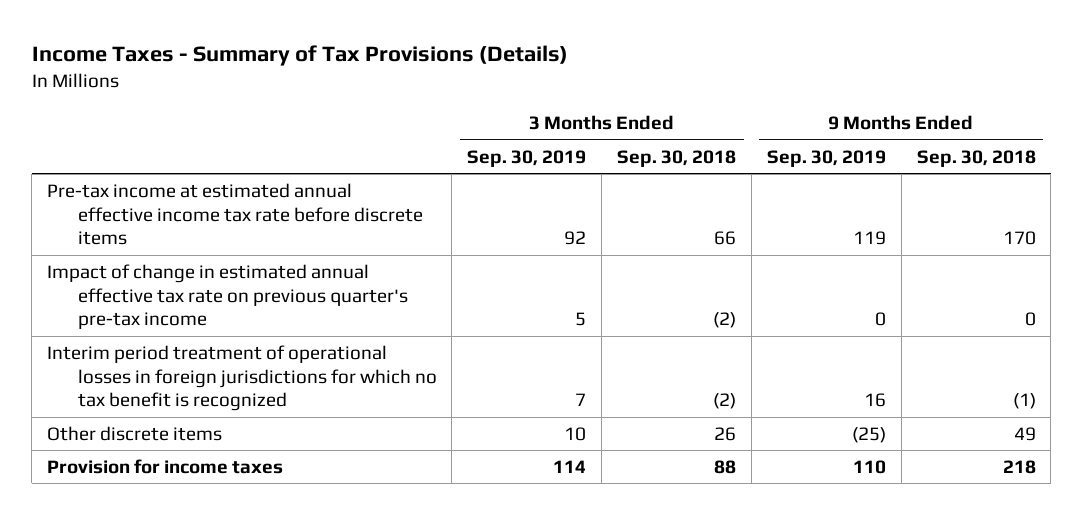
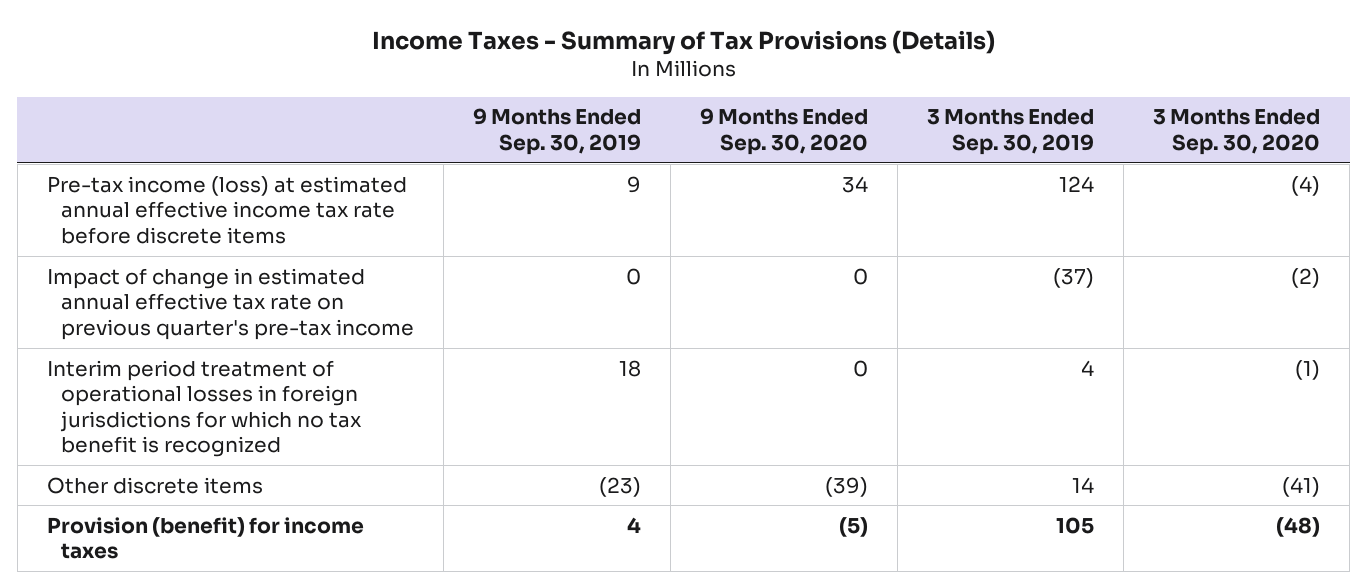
[617,149,737,167] Sep. 30, 2018 -> none
[916,149,1036,167] Sep. 30, 2018 -> none
none -> [700,108,869,155] 9 Months Ended Sep. 30, 2020
none -> [1153,109,1321,155] 3 Months Ended Sep. 30, 2020
[46,182,423,246] Pre-tax income at estimated annual effective income tax rate before discrete items -> [46,175,407,244] Pre-tax income (loss) at estimated annual effective income tax rate before discrete items
[564,231,587,246] 92 -> [1059,175,1095,192] 124
[852,231,886,246] 119 -> [627,175,642,193] 9
[575,312,587,327] 5 -> [1053,267,1095,288] (37)
[575,393,587,407] 7 -> [1081,359,1095,376] 4
[863,393,886,408] 16 -> [619,359,642,377] 18
[564,426,587,441] 10 -> [1072,476,1095,493] 14
[851,426,886,443] (25) -> [599,476,642,497] (23)
[46,458,283,474] Provision for income taxes -> [46,516,364,560] Provision (benefit) for income taxes
[553,459,587,473] 114 -> [1056,516,1095,534] 105
[852,459,886,474] 110 -> [627,516,642,533] 4

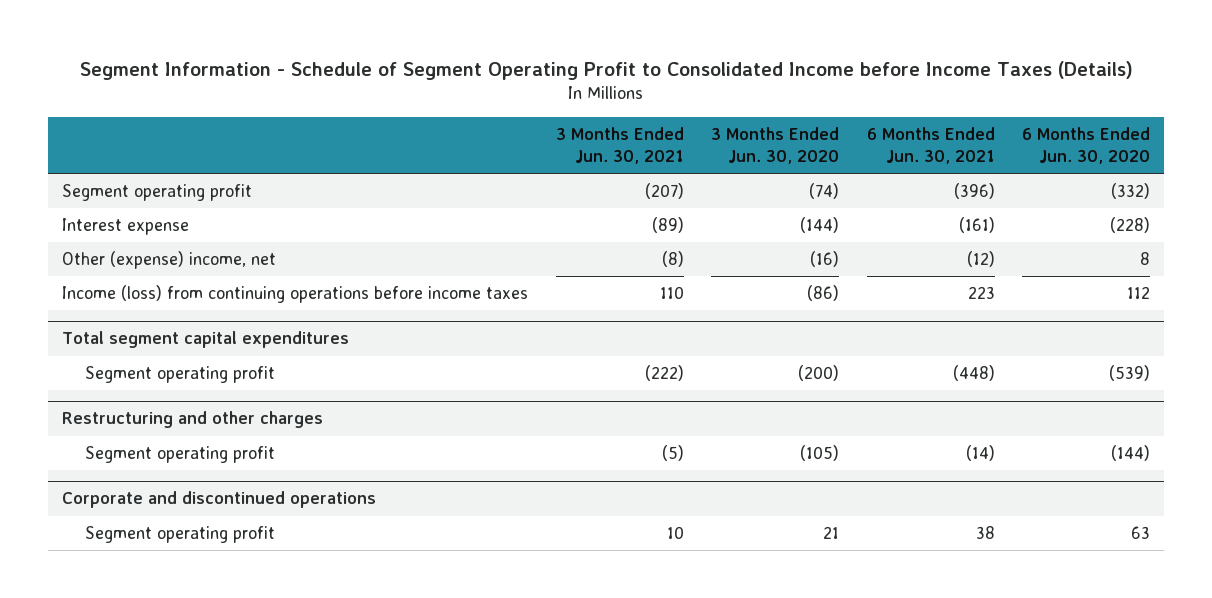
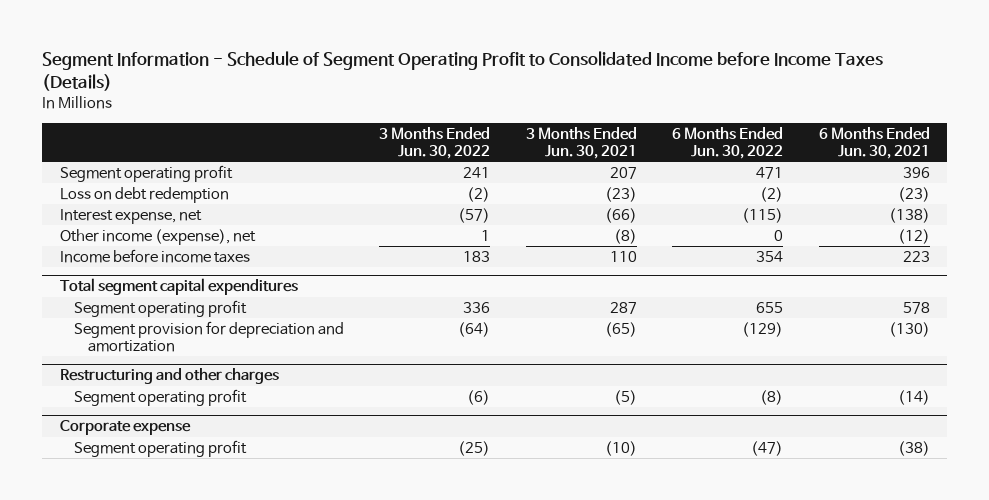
[711,127,840,165] 3 Months Ended Jun. 30, 2020 -> none
[1022,127,1151,165] 6 Months Ended Jun. 30, 2020 -> none
none -> [379,127,491,160] 3 Months Ended Jun. 30, 2022
none -> [672,127,784,160] 6 Months Ended Jun. 30, 2022
[644,183,684,200] (207) -> [609,166,637,179] 207
[953,183,995,200] (396) -> [902,166,930,178] 396
none -> [59,186,229,203] Loss on debt redemption
[62,218,190,236] Interest expense -> [59,208,202,224] Interest expense, net
[651,217,684,234] (89) -> [604,207,637,223] (66)
[958,217,995,234] (161) -> [888,207,930,223] (138)
[62,251,277,270] Other (expense) income, net -> [59,228,256,245] Other income (expense), net
[62,285,529,304] Income (loss) from continuing operations before income taxes -> [59,248,250,263] Income before income taxes
[644,365,684,382] (222) -> [609,301,637,314] 287
[952,365,995,382] (448) -> [902,301,930,314] 578
none -> [73,320,344,353] Segment provision for depreciation and amortization
[62,491,377,509] Corporate and discontinued operations -> [59,420,191,436] Corporate expense
[666,526,684,540] 10 -> [604,440,637,456] (10)
[975,526,995,540] 38 -> [897,440,930,456] (38)

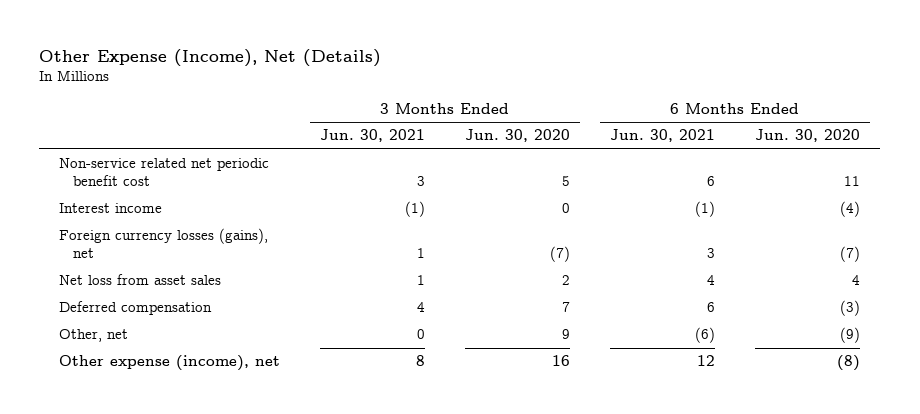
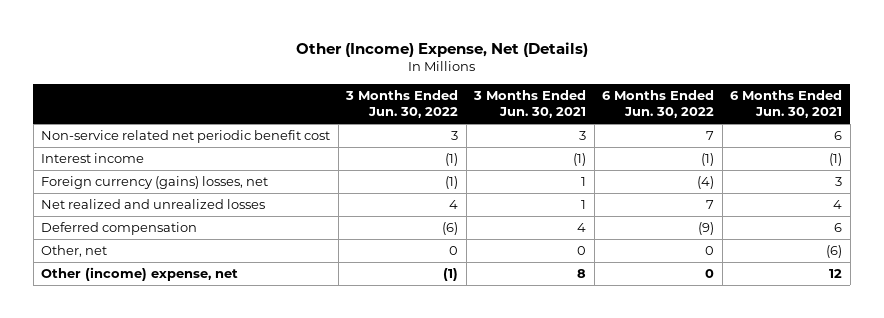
[39,48,382,67] Other Expense (Income), Net (Details) -> [295,41,588,57] Other (Income) Expense, Net (Details)
[465,129,571,143] Jun. 30, 2020 -> none
[755,129,861,143] Jun. 30, 2020 -> none
none -> [345,90,459,119] 3 Months Ended Jun. 30, 2022
none -> [602,90,715,119] 6 Months Ended Jun. 30, 2022
[59,274,222,286] Net loss from asset sales -> none
[59,228,269,259] Foreign currency losses (gains), net -> [41,176,269,190] Foreign currency (gains) losses, net
none -> [41,199,266,210] Net realized and unrealized losses
[59,355,281,372] Other expense (income), net -> [41,267,239,282] Other (income) expense, net

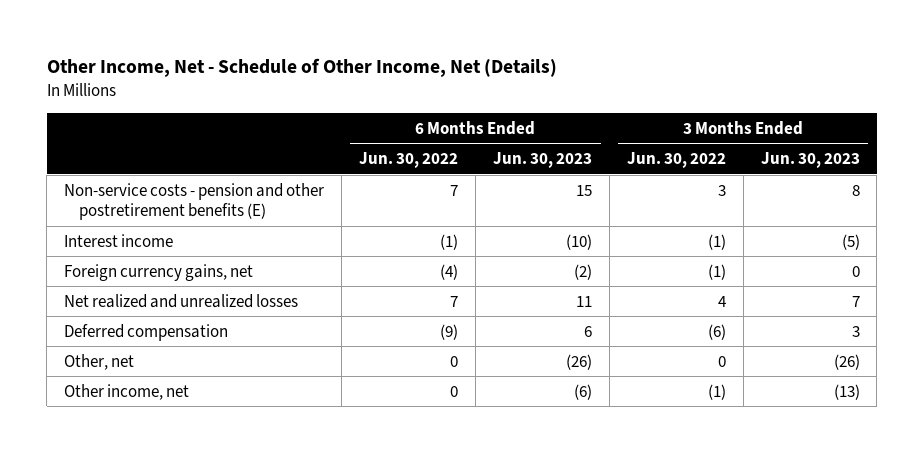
[295,41,588,57] Other (Income) Expense, Net (Details) -> [46,58,557,78] Other Income, Net - Schedule of Other Income, Net (Details)
[473,90,587,119] 3 Months Ended Jun. 30, 2021 -> none
[730,90,843,119] 6 Months Ended Jun. 30, 2021 -> none
none -> [492,152,592,169] Jun. 30, 2023
none -> [760,152,860,169] Jun. 30, 2023
[41,130,331,144] Non-service related net periodic benefit cost -> [64,182,325,221] Non-service costs - pension and other postretirement benefits (E)
[41,176,269,190] Foreign currency (gains) losses, net -> [64,263,254,281] Foreign currency gains, net
[41,267,239,282] Other (income) expense, net -> [64,383,190,400] Other income, net

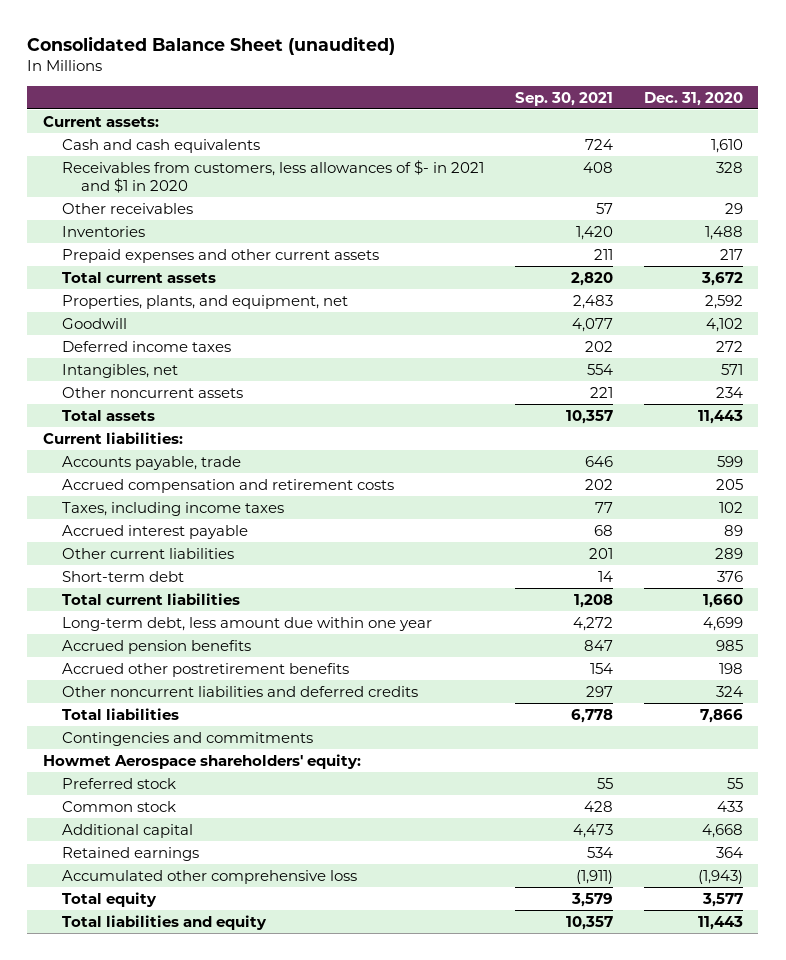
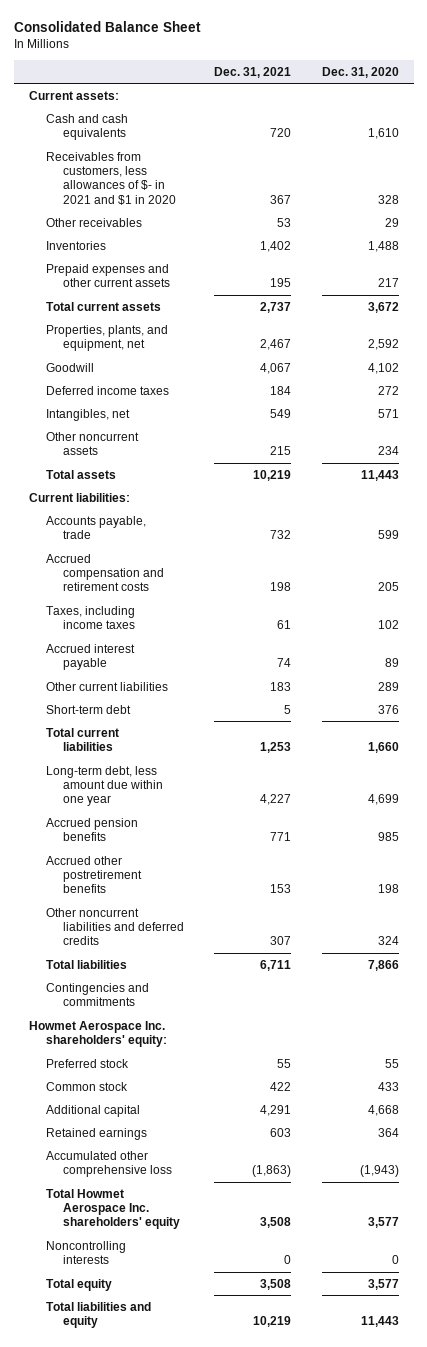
[27,35,396,55] Consolidated Balance Sheet (unaudited) -> [13,20,201,32] Consolidated Balance Sheet
[514,91,613,106] Sep. 30, 2021 -> none
none -> [214,66,292,78] Dec. 31, 2021
[43,753,362,769] Howmet Aerospace shareholders' equity: -> [28,1020,167,1048] Howmet Aerospace Inc. shareholders' equity:
none -> [45,1188,180,1230] Total Howmet Aerospace Inc. shareholders' equity
none -> [45,1240,126,1265] Noncontrolling interests

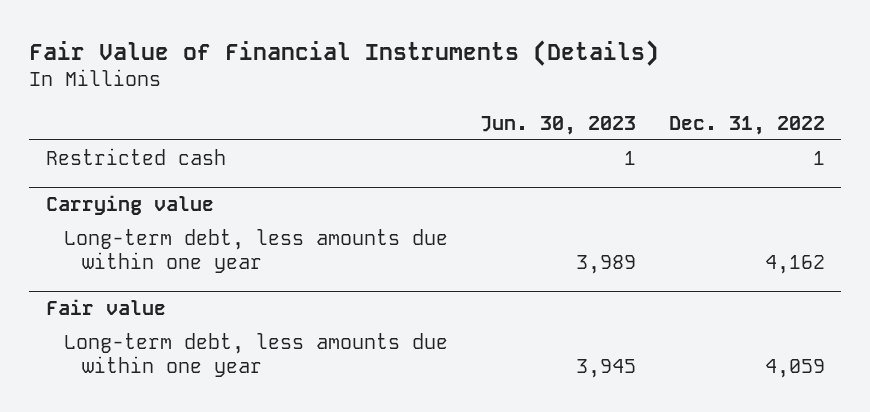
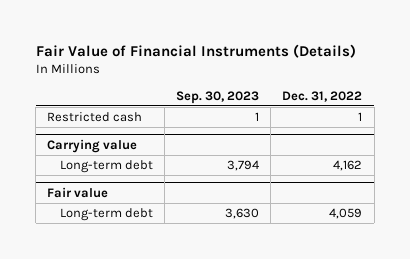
[480,115,637,135] Jun. 30, 2023 -> none
none -> [176,90,260,104] Sep. 30, 2023
[63,228,448,274] Long-term debt, less amounts due within one year -> [59,159,153,173] Long-term debt
[63,332,448,378] Long-term debt, less amounts due within one year -> [59,207,153,221] Long-term debt

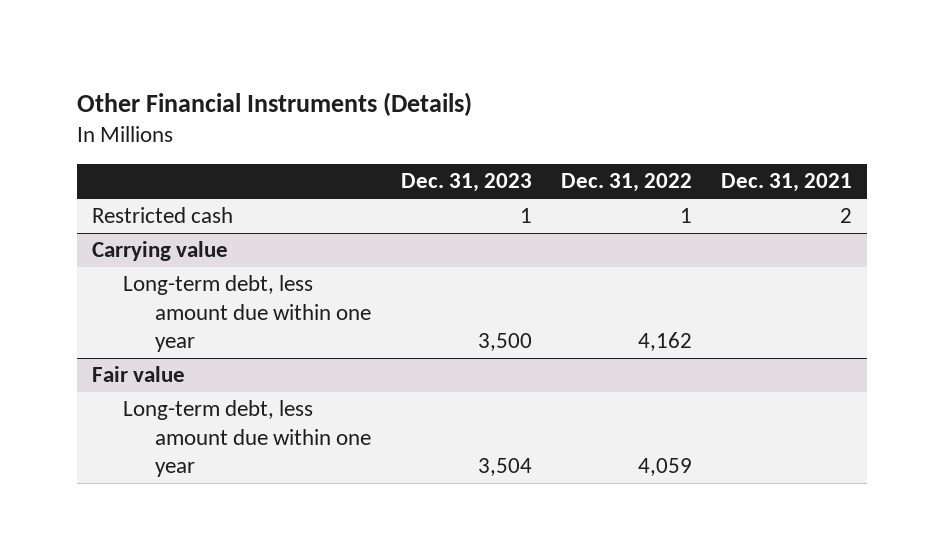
[35,43,356,58] Fair Value of Financial Instruments (Details) -> [76,91,472,116] Other Financial Instruments (Details)
[176,90,260,104] Sep. 30, 2023 -> none
none -> [400,173,532,193] Dec. 31, 2023
none -> [721,173,853,193] Dec. 31, 2021
[59,159,153,173] Long-term debt -> [123,275,372,353] Long-term debt, less amount due within one year
[59,207,153,221] Long-term debt -> [123,400,372,478] Long-term debt, less amount due within one year

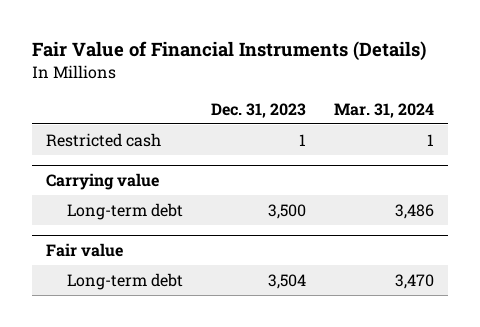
[76,91,472,116] Other Financial Instruments (Details) -> [31,41,426,62] Fair Value of Financial Instruments (Details)
[560,173,692,193] Dec. 31, 2022 -> none
[721,173,853,193] Dec. 31, 2021 -> none
none -> [334,102,435,118] Mar. 31, 2024
[123,275,372,353] Long-term debt, less amount due within one year -> [67,202,184,220] Long-term debt
[123,400,372,478] Long-term debt, less amount due within one year -> [67,272,184,290] Long-term debt

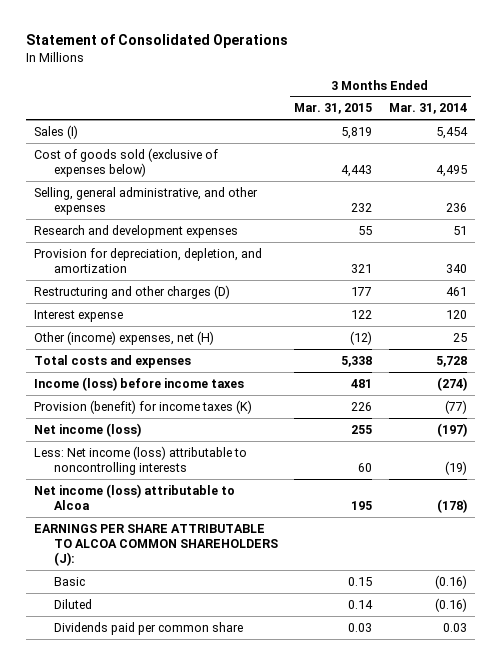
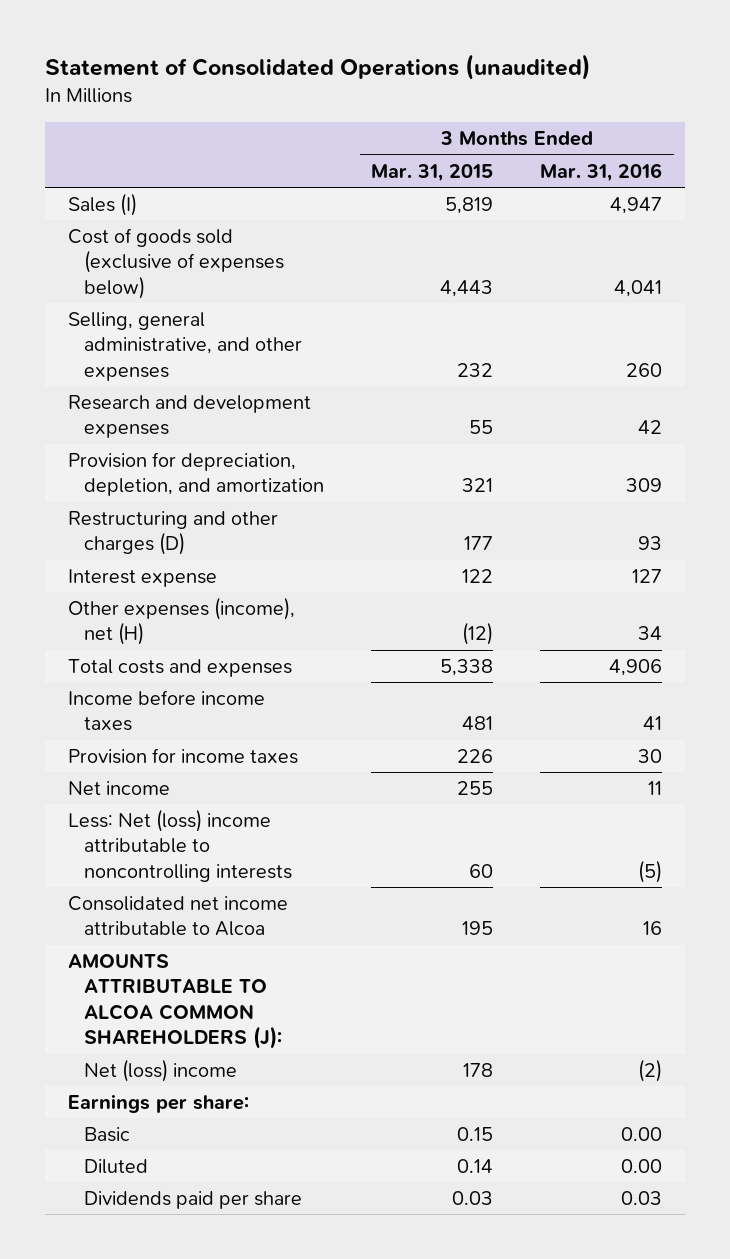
[25,34,288,49] Statement of Consolidated Operations -> [44,54,591,81] Statement of Consolidated Operations (unaudited)
[388,103,467,115] Mar. 31, 2014 -> none
none -> [539,162,662,182] Mar. 31, 2016
[34,330,215,345] Other (income) expenses, net (H) -> [68,596,296,646] Other expenses (income), net (H)
[34,376,245,391] Income (loss) before income taxes -> [68,689,266,732] Income before income taxes
[34,399,253,414] Provision (benefit) for income taxes (K) -> [68,747,299,764] Provision for income taxes
[34,422,142,437] Net income (loss) -> [68,780,171,795] Net income
[34,445,248,475] Less: Net income (loss) attributable to noncontrolling interests -> [68,808,293,882] Less: Net (loss) income attributable to noncontrolling interests
[34,483,236,510] Net income (loss) attributable to Alcoa -> [68,895,289,937] Consolidated net income attributable to Alcoa
none -> [68,952,283,1050] AMOUNTS ATTRIBUTABLE TO ALCOA COMMON SHAREHOLDERS (J):
none -> [84,1058,238,1082] Net (loss) income
[34,523,278,566] EARNINGS PER SHARE ATTRIBUTABLE TO ALCOA COMMON SHAREHOLDERS (J): -> [68,1093,250,1113] Earnings per share:
[53,621,243,635] Dividends paid per common share -> [84,1190,303,1209] Dividends paid per share

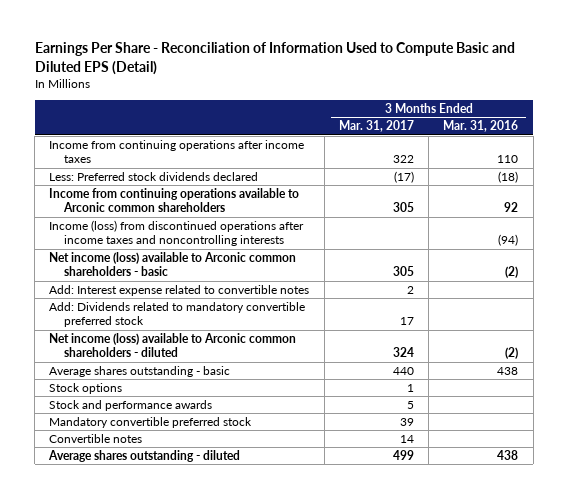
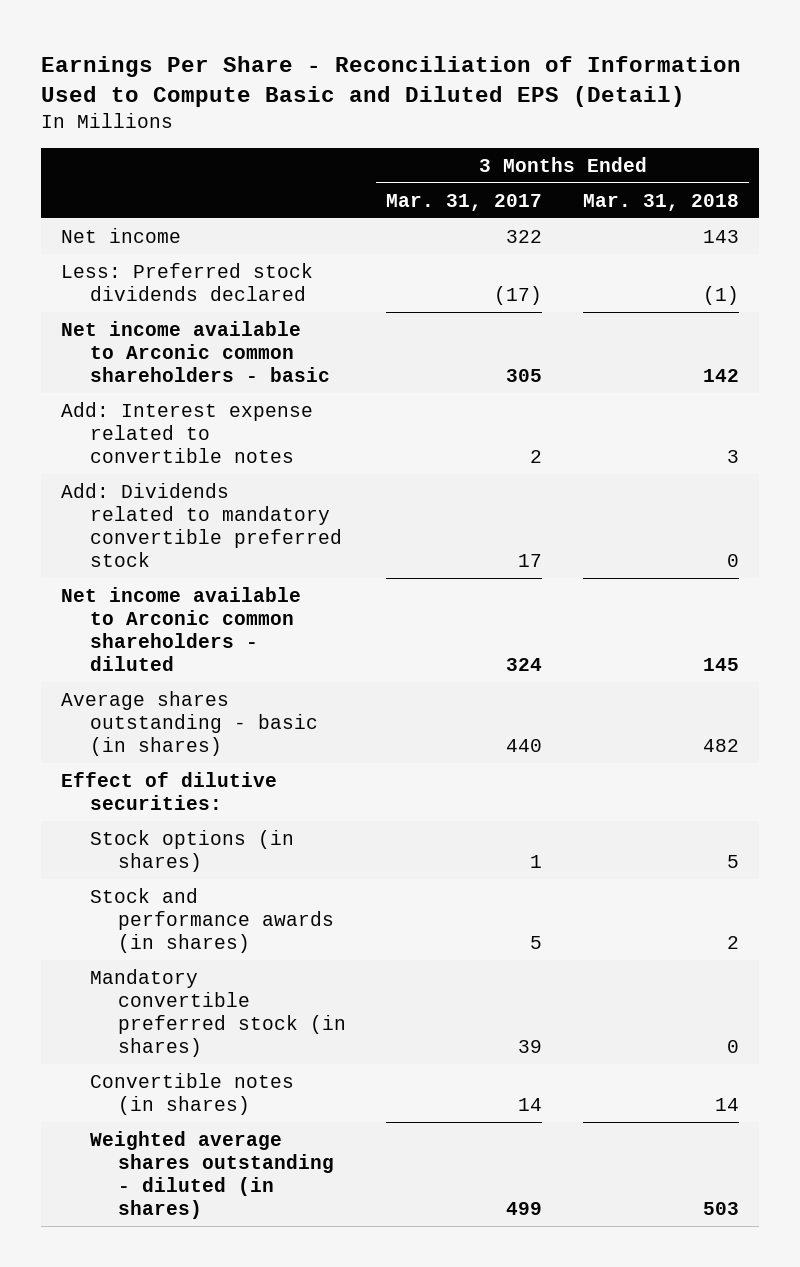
[443,120,519,133] Mar. 31, 2016 -> none
none -> [582,193,739,211] Mar. 31, 2018
[49,140,305,164] Income from continuing operations after income taxes -> [61,227,182,243] Net income
[49,220,305,247] Income (loss) from discontinued operations after income taxes and noncontrolling interests -> none
[49,252,297,277] Net income (loss) available to Arconic common shareholders - basic -> none
[49,188,300,213] Income from continuing operations available to Arconic common shareholders -> [61,320,330,382] Net income available to Arconic common shareholders - basic
[49,333,297,358] Net income (loss) available to Arconic common shareholders - diluted -> [61,586,302,671] Net income available to Arconic common shareholders - diluted
[49,366,231,378] Average shares outstanding - basic -> [61,690,318,756] Average shares outstanding - basic (in shares)
none -> [61,771,278,810] Effect of dilutive securities:
[49,383,123,395] Stock options -> [89,829,294,872] Stock options (in shares)
[49,400,213,412] Stock and performance awards -> [89,887,335,953] Stock and performance awards (in shares)
[49,417,253,429] Mandatory convertible preferred stock -> [89,968,347,1057] Mandatory convertible preferred stock (in shares)
[49,434,143,444] Convertible notes -> [89,1072,294,1115] Convertible notes (in shares)
[48,450,241,463] Average shares outstanding - diluted -> [89,1130,335,1219] Weighted average shares outstanding - diluted (in shares)

